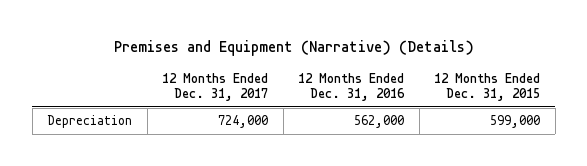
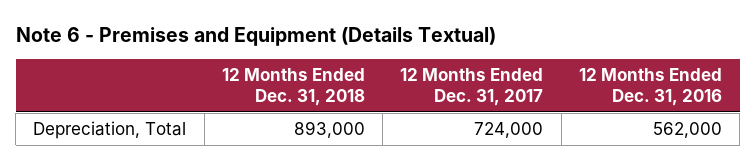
[113,40,474,57] Premises and Equipment (Narrative) (Details) -> [15,26,496,46] Note 6 - Premises and Equipment (Details Textual)
[434,72,541,102] 12 Months Ended Dec. 31, 2015 -> none
none -> [221,68,365,106] 12 Months Ended Dec. 31, 2018
[47,115,133,129] Depreciation -> [33,121,187,140] Depreciation, Total

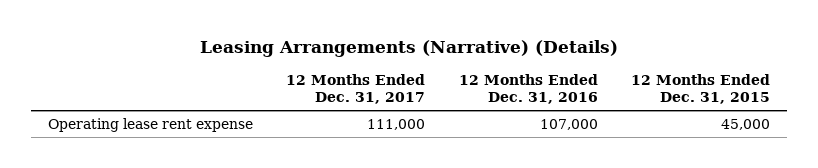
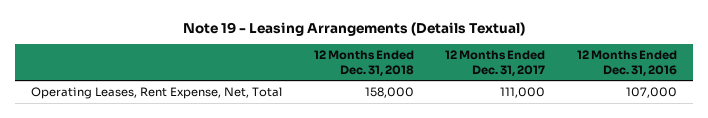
[200,39,619,57] Leasing Arrangements (Narrative) (Details) -> [182,21,525,36] Note 19 - Leasing Arrangements (Details Textual)
[631,73,771,105] 12 Months Ended Dec. 31, 2015 -> none
none -> [313,50,414,76] 12 Months Ended Dec. 31, 2018
[47,117,253,132] Operating lease rent expense -> [30,87,282,100] Operating Leases, Rent Expense, Net, Total

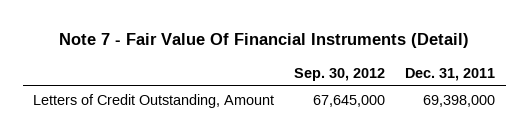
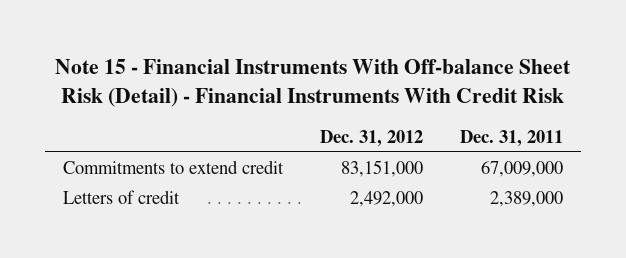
[59,33,470,49] Note 7 - Fair Value Of Financial Instruments (Detail) -> [55,59,572,108] Note 15 - Financial Instruments With Off-balance Sheet Risk (Detail) - Financial Instruments With Credit Risk
[294,67,386,81] Sep. 30, 2012 -> none
none -> [320,130,424,148] Dec. 31, 2012
none -> [63,160,285,175] Commitments to extend credit
[33,94,275,109] Letters of Credit Outstanding, Amount -> [63,190,181,205] Letters of credit
[423,95,496,108] 69,398,000 -> [489,191,563,208] 2,389,000

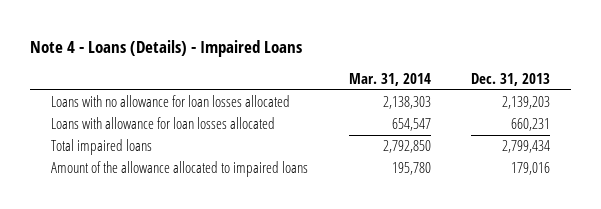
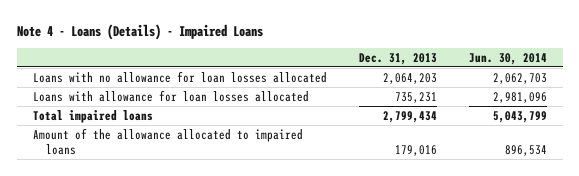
[348,73,431,87] Mar. 31, 2014 -> none
none -> [468,52,547,65] Jun. 30, 2014
[502,96,551,110] 2,139,203 -> [382,72,437,84] 2,064,203
[511,118,551,132] 660,231 -> [394,91,437,103] 735,231

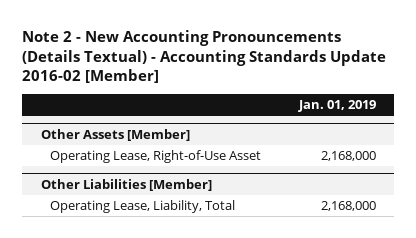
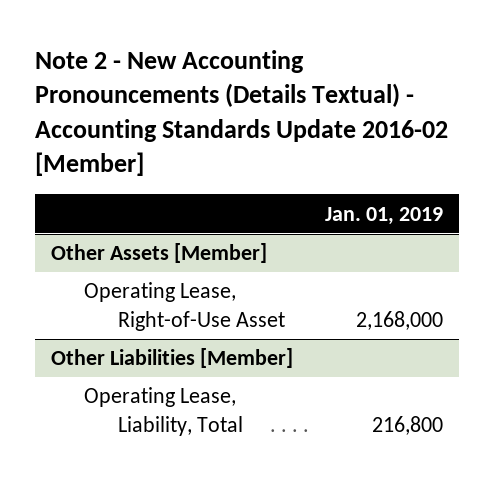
[320,201,376,212] 2,168,000 -> [371,416,443,436] 216,800

